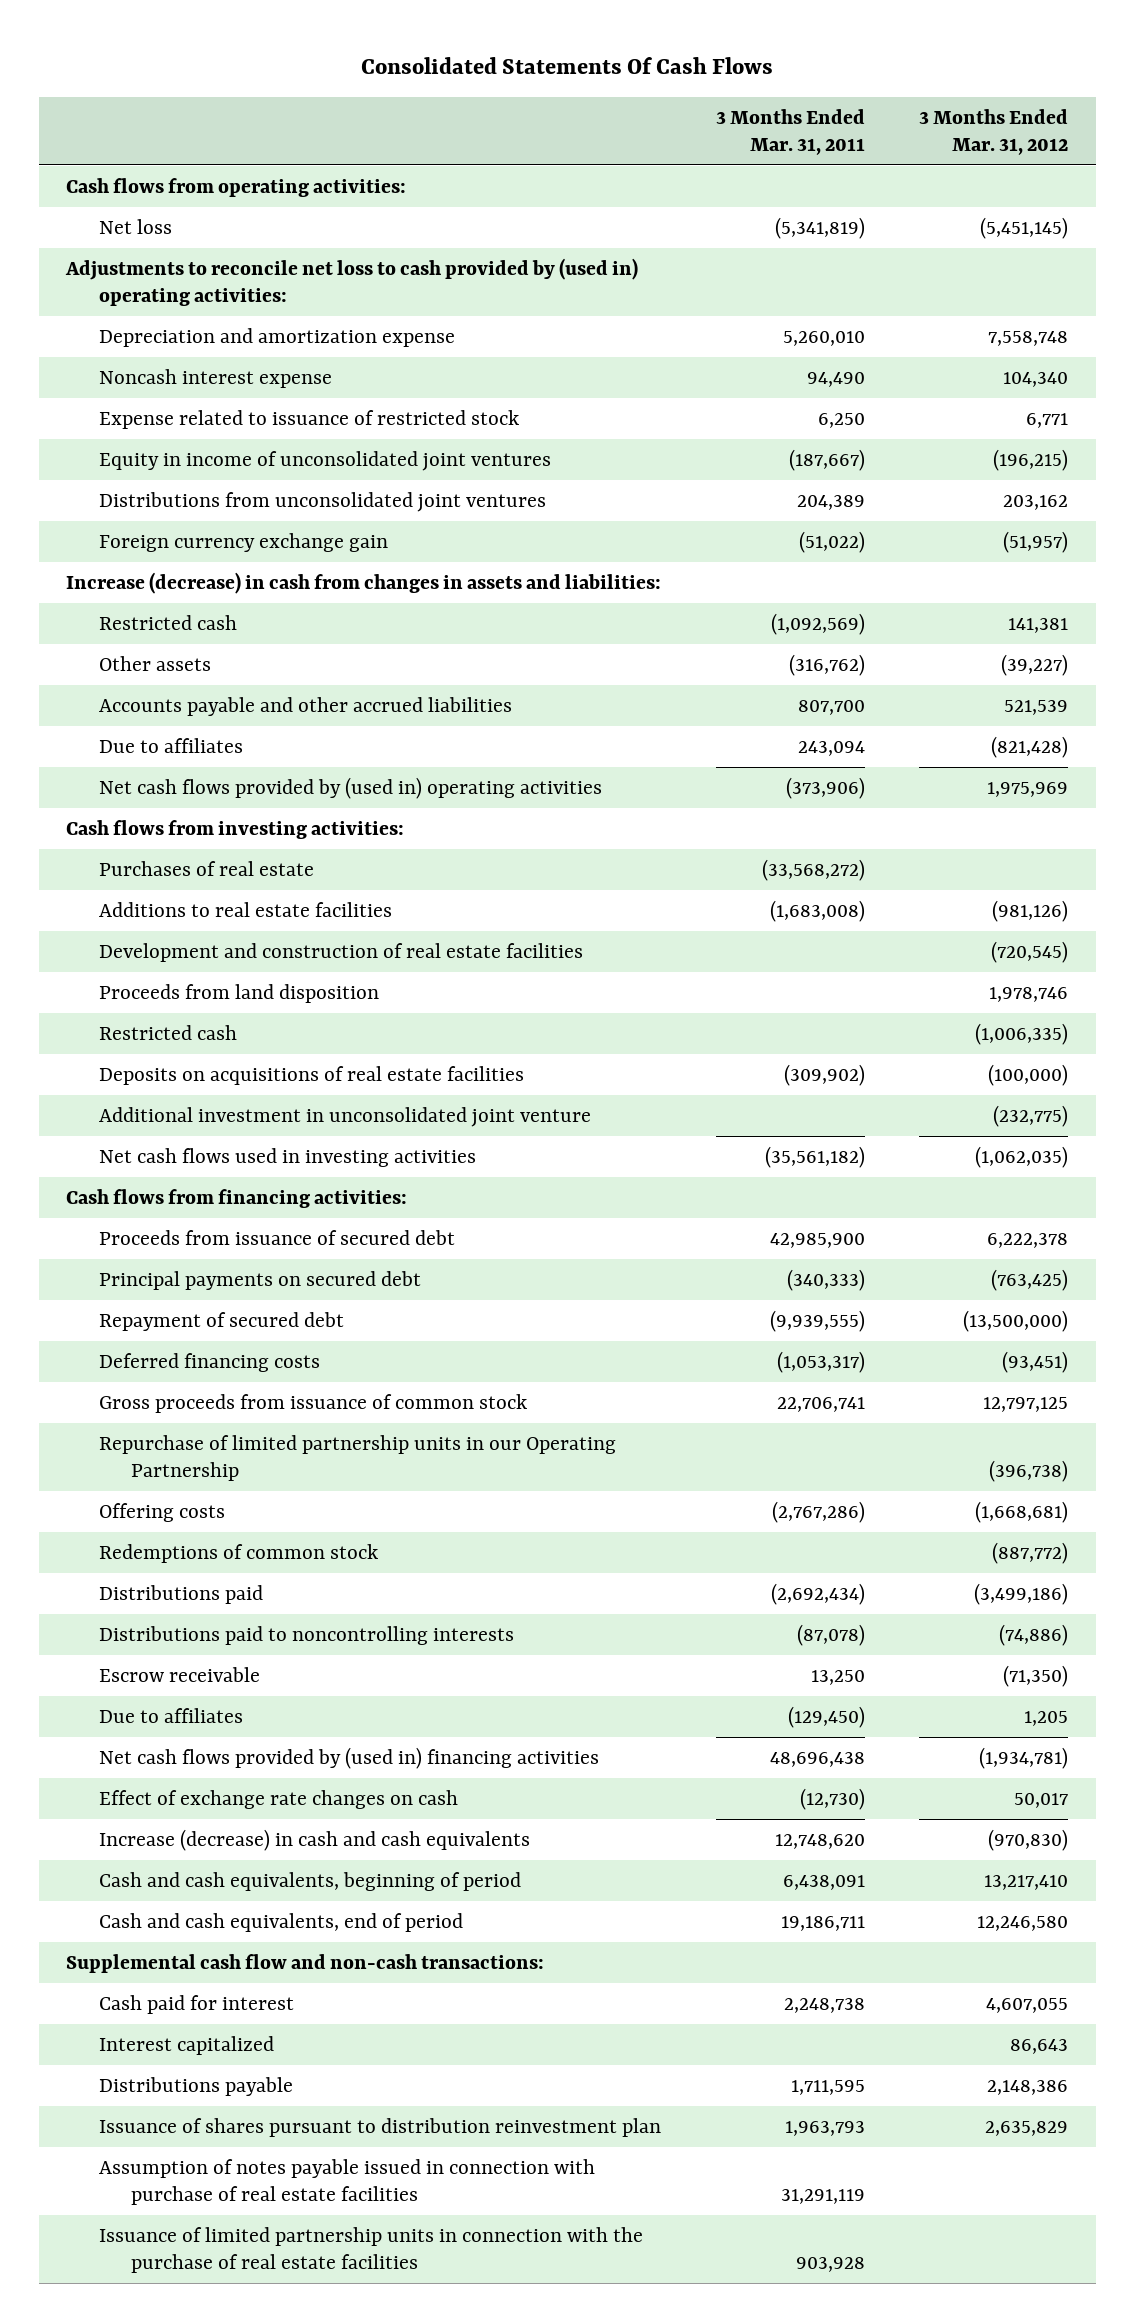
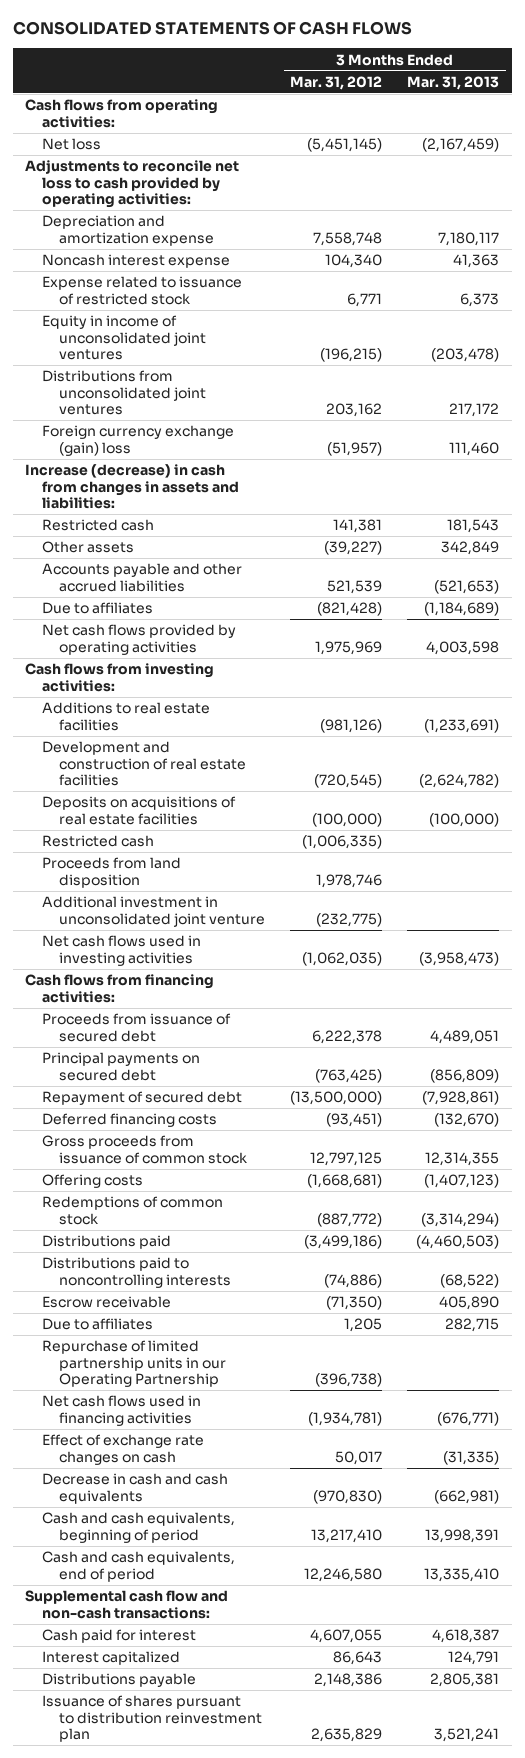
[361,57,774,75] Consolidated Statements Of Cash Flows -> [12,21,412,36] CONSOLIDATED STATEMENTS OF CASH FLOWS
[715,108,865,155] 3 Months Ended Mar. 31, 2011 -> none
none -> [407,75,500,90] Mar. 31, 2013
[65,257,639,306] Adjustments to reconcile net loss to cash provided by (used in) operating activities: -> [25,160,240,208] Adjustments to reconcile net loss to cash provided by operating activities:
[98,532,388,552] Foreign currency exchange gain -> [42,425,235,456] Foreign currency exchange (gain) loss
[98,776,602,799] Net cash flows provided by (used in) operating activities -> [42,624,237,655] Net cash flows provided by operating activities
[98,860,314,876] Purchases of real estate -> none
[98,1024,237,1040] Restricted cash -> [42,835,155,848] Restricted cash
[98,983,379,1003] Proceeds from land disposition -> [42,857,182,888] Proceeds from land disposition
[98,1434,616,1481] Repurchase of limited partnership units in our Operating Partnership -> [42,1340,226,1387] Repurchase of limited partnership units in our Operating Partnership
[98,1746,599,1769] Net cash flows provided by (used in) financing activities -> [42,1395,202,1426] Net cash flows used in financing activities
[98,1828,530,1851] Increase (decrease) in cash and cash equivalents -> [42,1473,229,1504] Decrease in cash and cash equivalents
[98,2158,595,2205] Assumption of notes payable issued in connection with purchase of real estate facilities -> none
[98,2226,643,2273] Issuance of limited partnership units in connection with the purchase of real estate facilities -> none

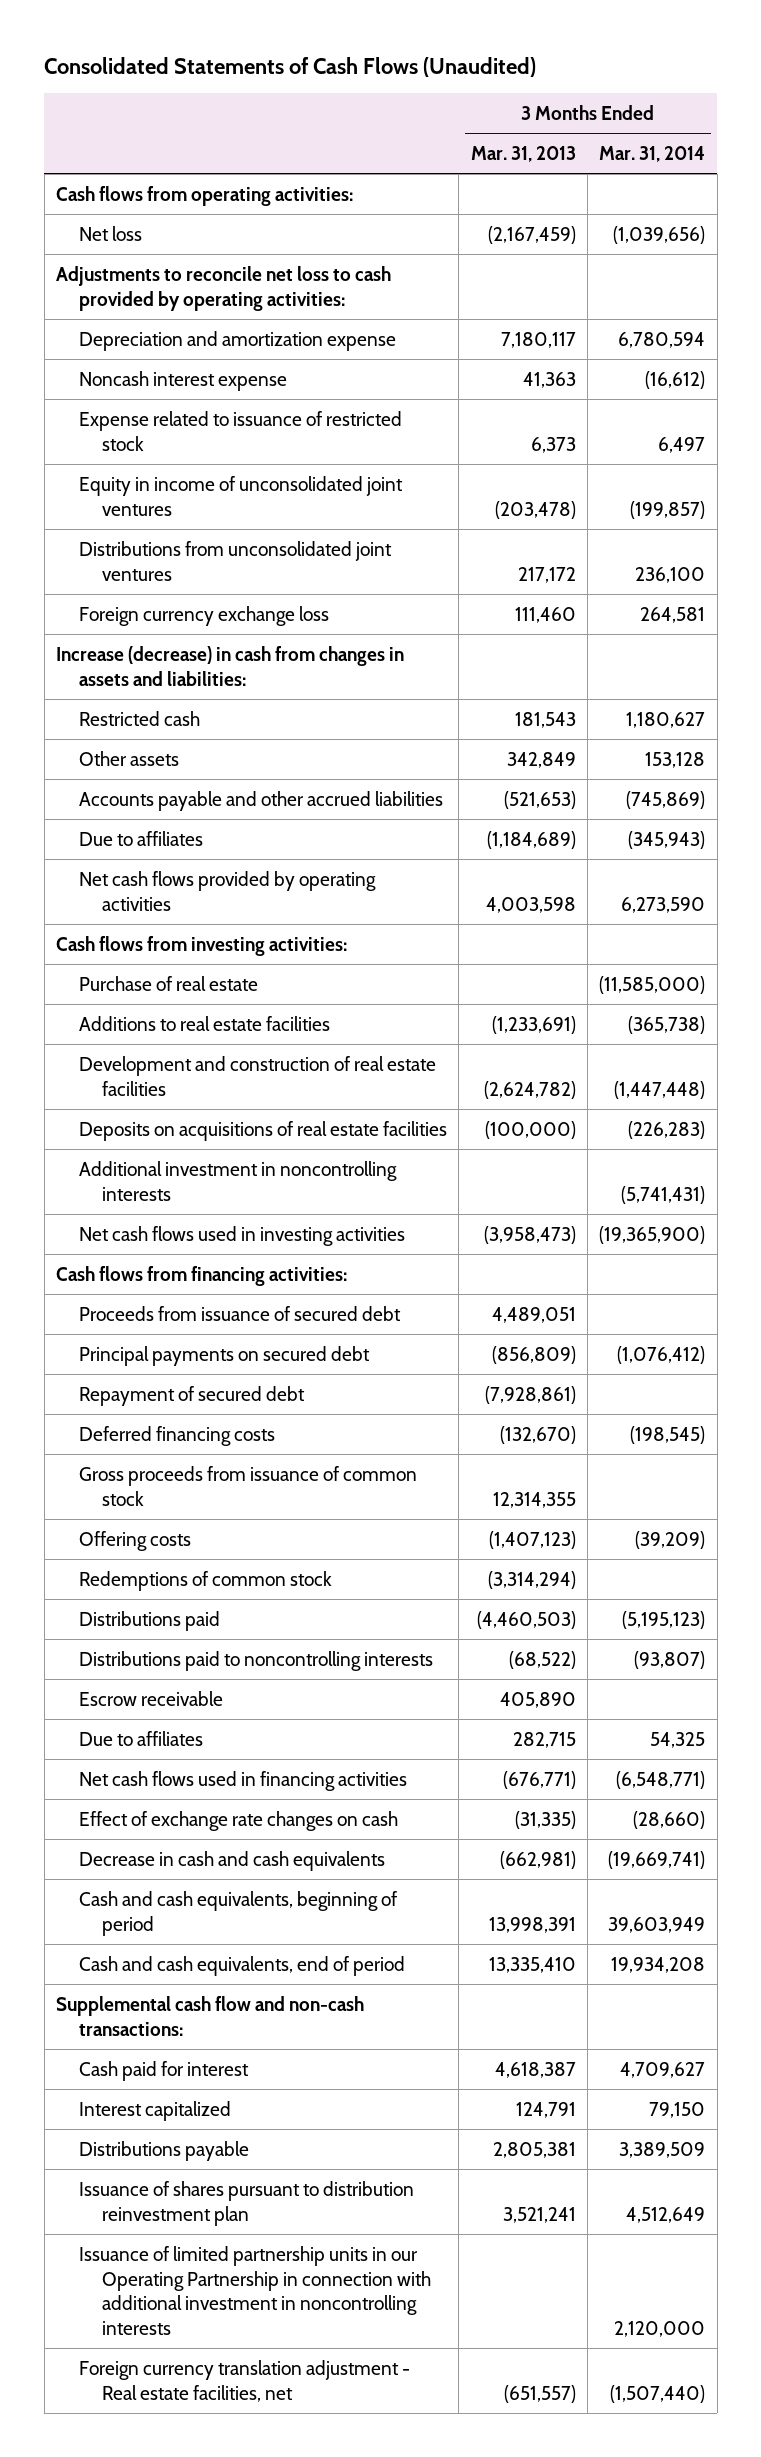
[12,21,412,36] CONSOLIDATED STATEMENTS OF CASH FLOWS -> [44,56,537,77] Consolidated Statements of Cash Flows (Unaudited)
[290,75,383,90] Mar. 31, 2012 -> none
none -> [599,145,706,162] Mar. 31, 2014
[42,425,235,456] Foreign currency exchange (gain) loss -> [79,605,330,626] Foreign currency exchange loss
none -> [79,975,259,991] Purchase of real estate
[42,835,155,848] Restricted cash -> none
[42,857,182,888] Proceeds from land disposition -> none
[42,896,265,927] Additional investment in unconsolidated joint venture -> none
none -> [79,1160,398,1201] Additional investment in noncontrolling interests
[42,1340,226,1387] Repurchase of limited partnership units in our Operating Partnership -> none
none -> [79,2245,432,2336] Issuance of limited partnership units in our Operating Partnership in connection with additional investment in noncontrolling interests
none -> [79,2359,411,2402] Foreign currency translation adjustment - Real estate facilities, net

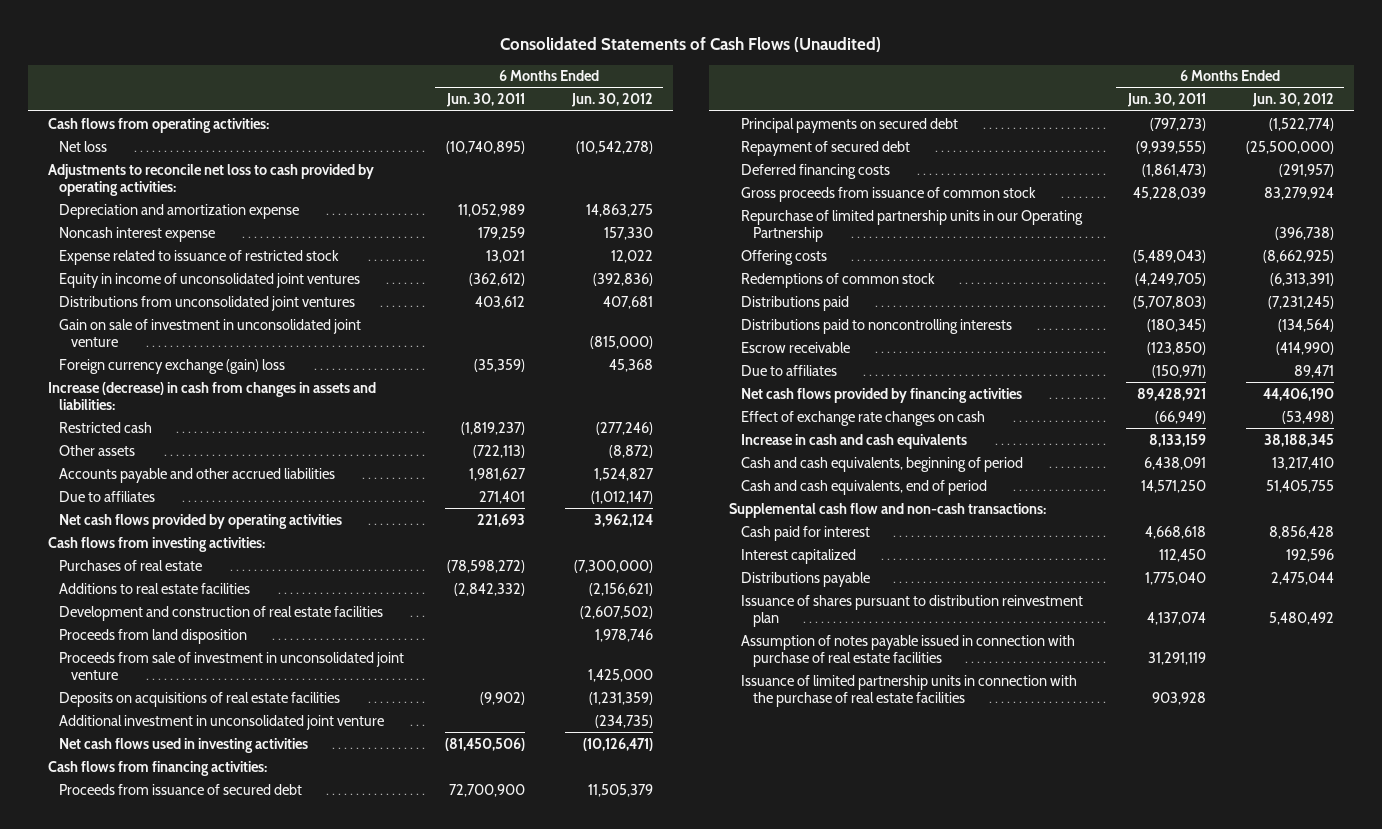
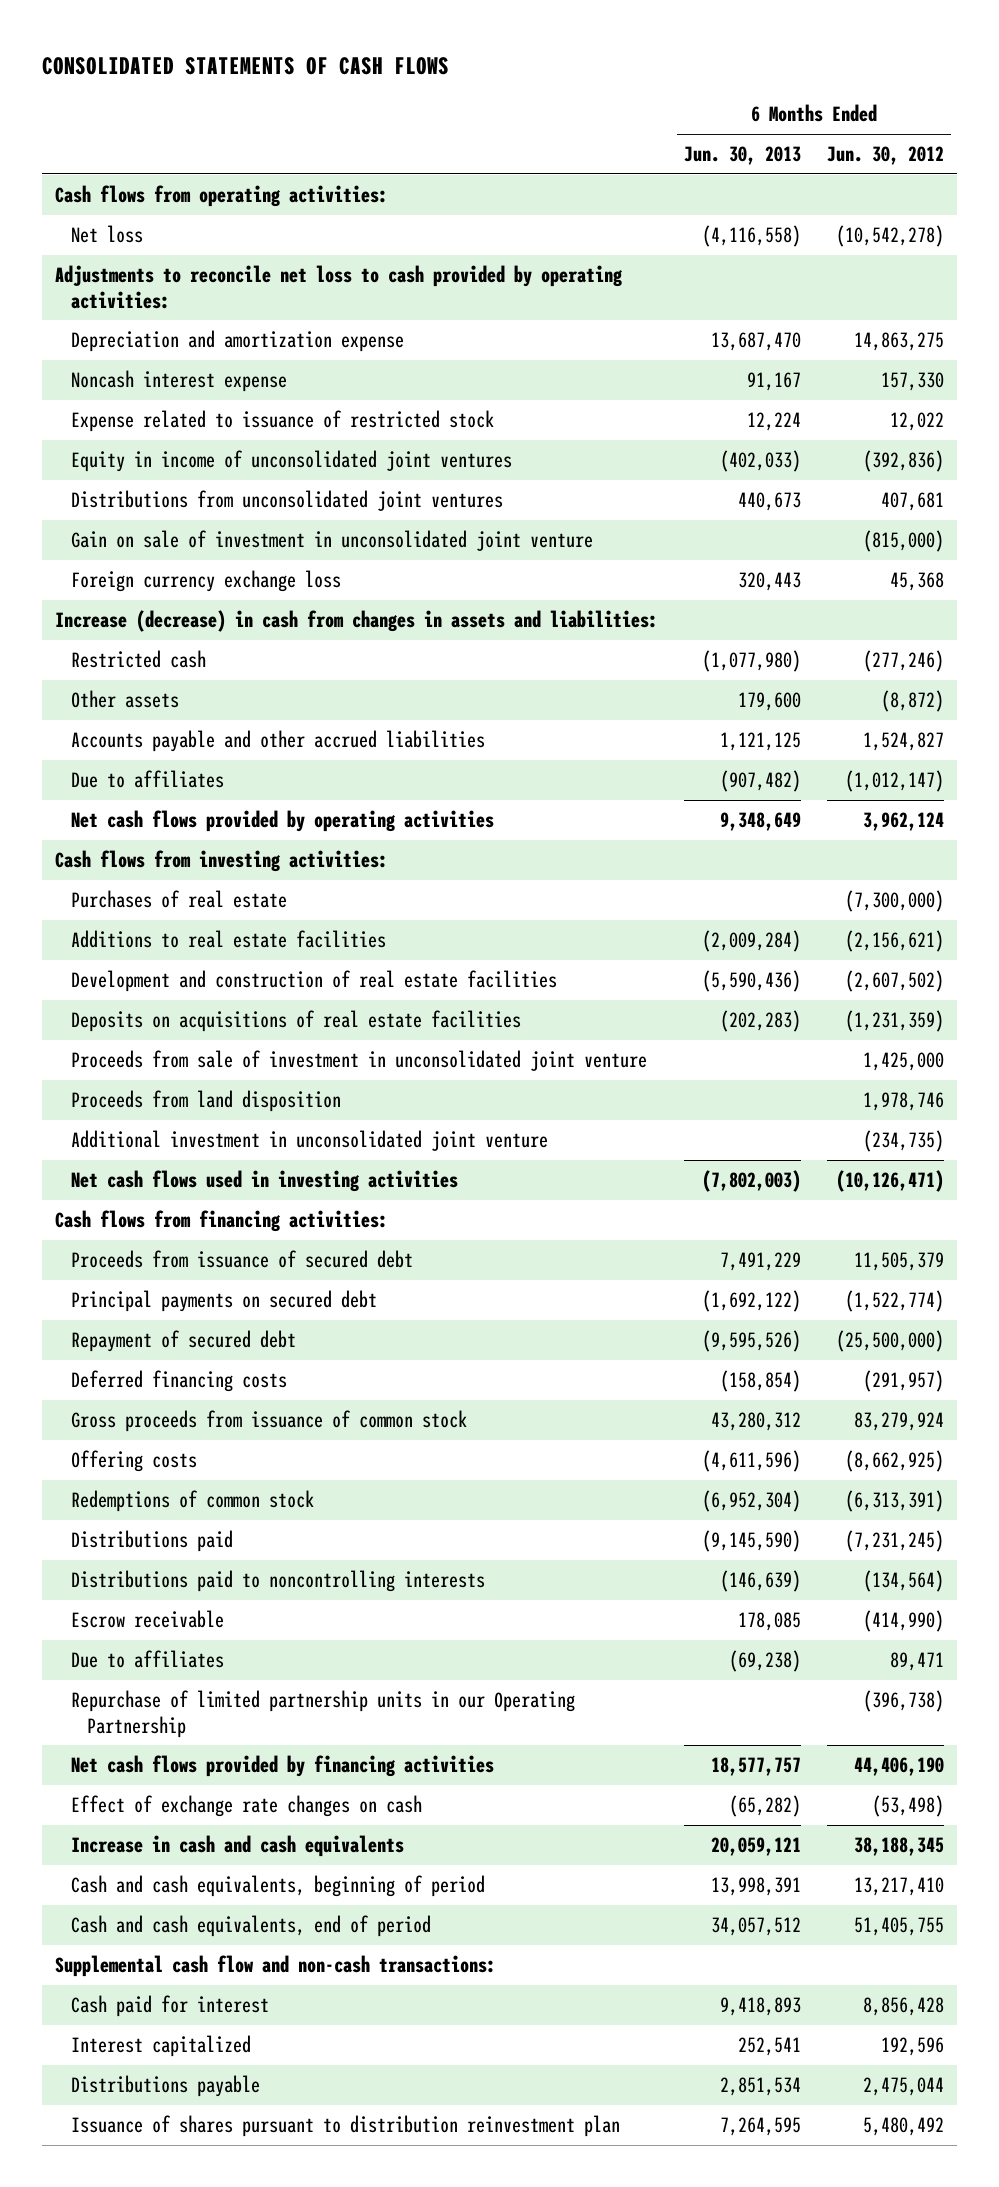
[499,37,881,53] Consolidated Statements of Cash Flows (Unaudited) -> [41,56,449,75] CONSOLIDATED STATEMENTS OF CASH FLOWS
[445,93,525,108] Jun. 30, 2011 -> none
none -> [683,146,801,166] Jun. 30, 2013
[59,358,286,374] Foreign currency exchange (gain) loss -> [70,570,341,593] Foreign currency exchange loss
[59,651,405,680] Proceeds from sale of investment in unconsolidated joint venture -> [70,1050,647,1072] Proceeds from sale of investment in unconsolidated joint venture
[59,628,248,644] Proceeds from land disposition -> [70,1090,341,1113] Proceeds from land disposition
[740,209,1083,242] Repurchase of limited partnership units in our Operating Partnership -> [70,1690,575,1738] Repurchase of limited partnership units in our Operating Partnership
[740,634,1075,667] Assumption of notes payable issued in connection with purchase of real estate facilities -> none
[740,674,1077,707] Issuance of limited partnership units in connection with the purchase of real estate facilities -> none

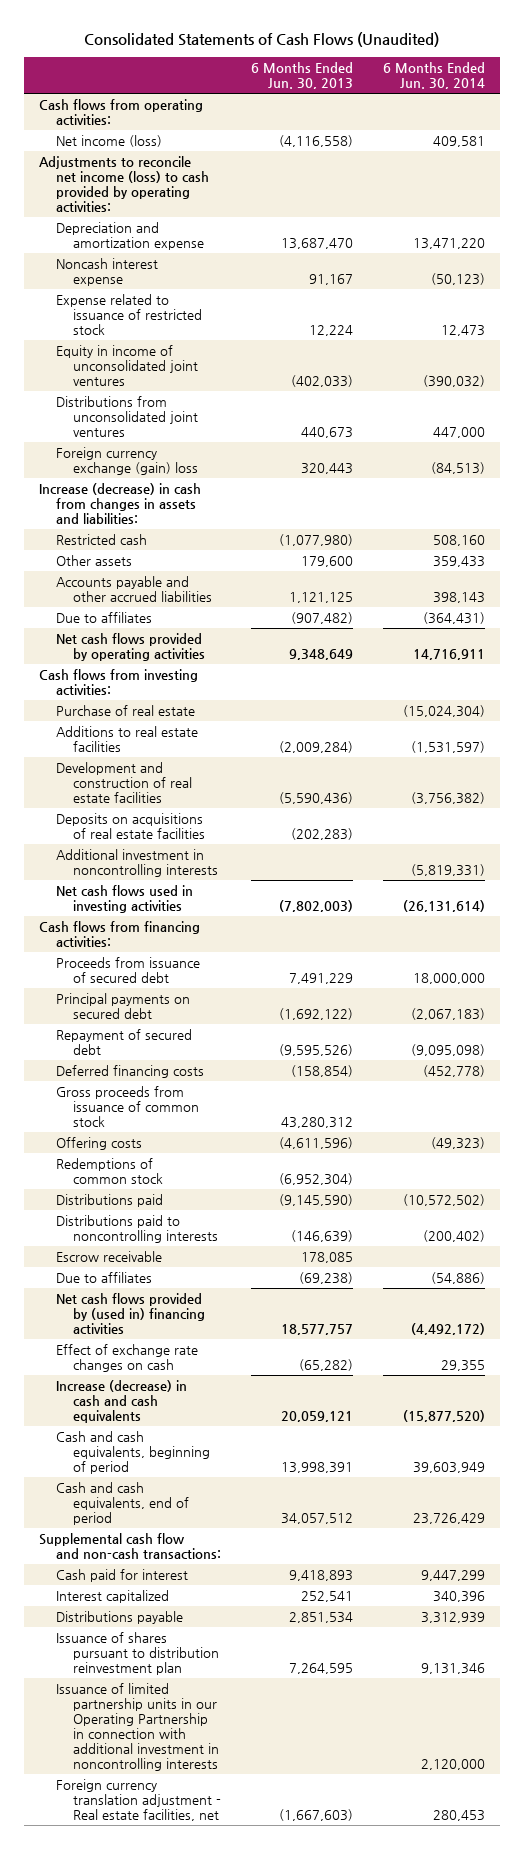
[41,56,449,75] CONSOLIDATED STATEMENTS OF CASH FLOWS -> [84,32,440,48] Consolidated Statements of Cash Flows (Unaudited)
[827,146,945,166] Jun. 30, 2012 -> none
none -> [383,62,486,90] 6 Months Ended Jun. 30, 2014
[70,225,143,244] Net loss -> [56,135,163,148] Net income (loss)
[54,265,623,309] Adjustments to reconcile net loss to cash provided by operating activities: -> [39,156,210,213] Adjustments to reconcile net income (loss) to cash provided by operating activities:
[70,530,593,552] Gain on sale of investment in unconsolidated joint venture -> none
[70,570,341,593] Foreign currency exchange loss -> [56,447,199,476] Foreign currency exchange (gain) loss
[70,890,287,909] Purchases of real estate -> [56,705,196,717] Purchase of real estate
[70,1050,647,1072] Proceeds from sale of investment in unconsolidated joint venture -> none
[70,1090,341,1113] Proceeds from land disposition -> none
[70,1130,548,1152] Additional investment in unconsolidated joint venture -> none
none -> [56,849,219,878] Additional investment in noncontrolling interests
[70,1690,575,1738] Repurchase of limited partnership units in our Operating Partnership -> none
[70,1755,494,1778] Net cash flows provided by financing activities -> [56,1293,206,1335] Net cash flows provided by (used in) financing activities
[70,1835,404,1858] Increase in cash and cash equivalents -> [56,1380,188,1424] Increase (decrease) in cash and cash equivalents
none -> [56,1683,220,1772] Issuance of limited partnership units in our Operating Partnership in connection with additional investment in noncontrolling interests
none -> [56,1779,222,1822] Foreign currency translation adjustment - Real estate facilities, net

